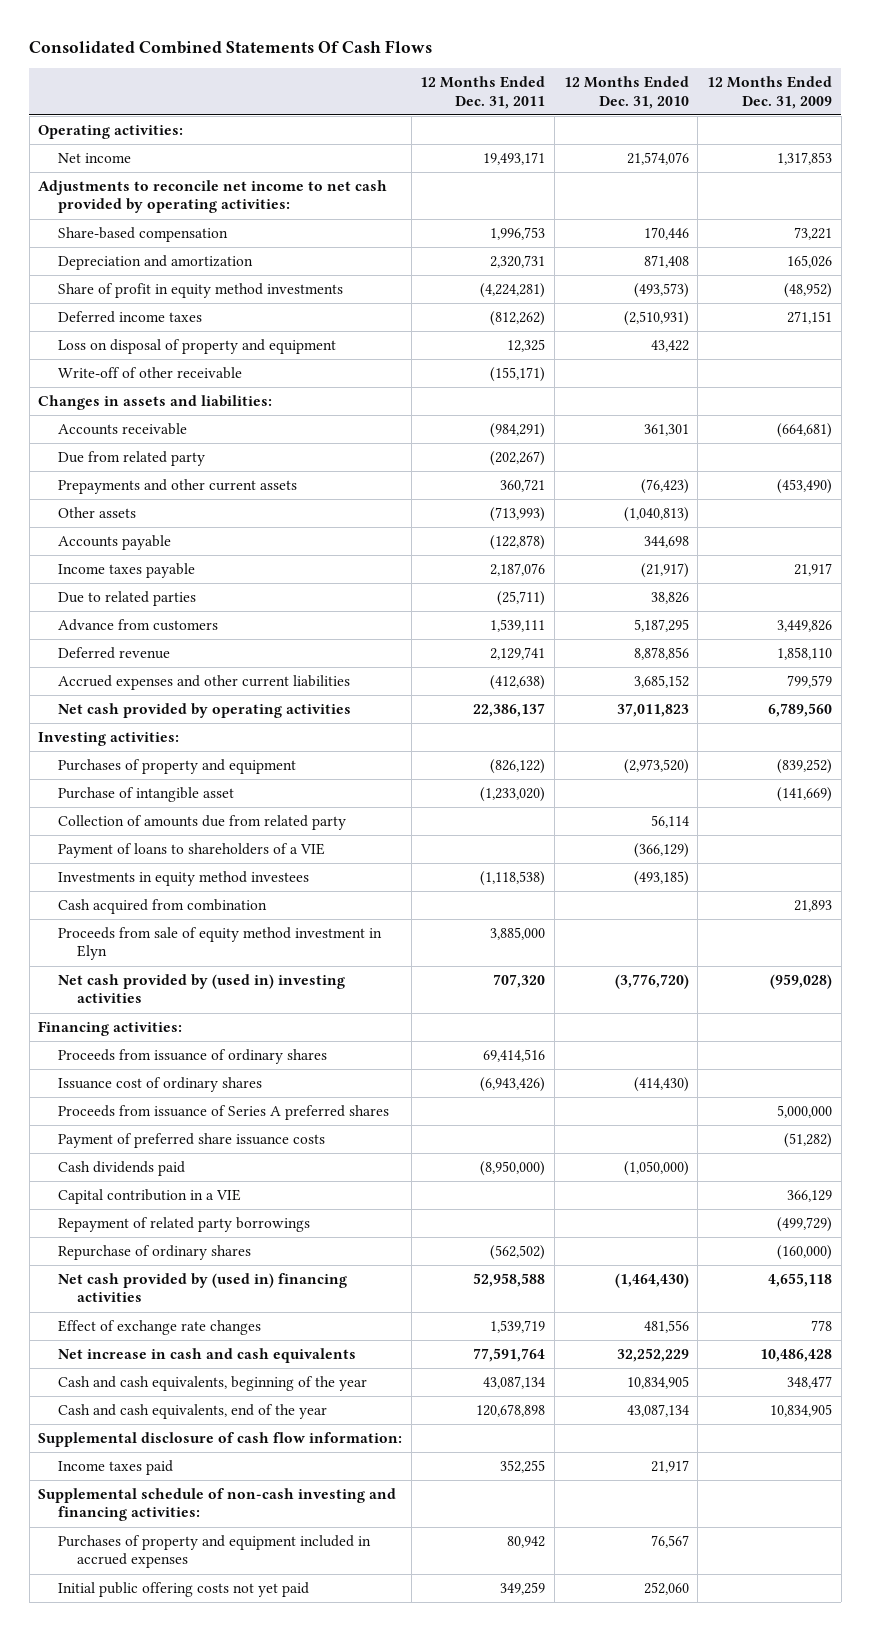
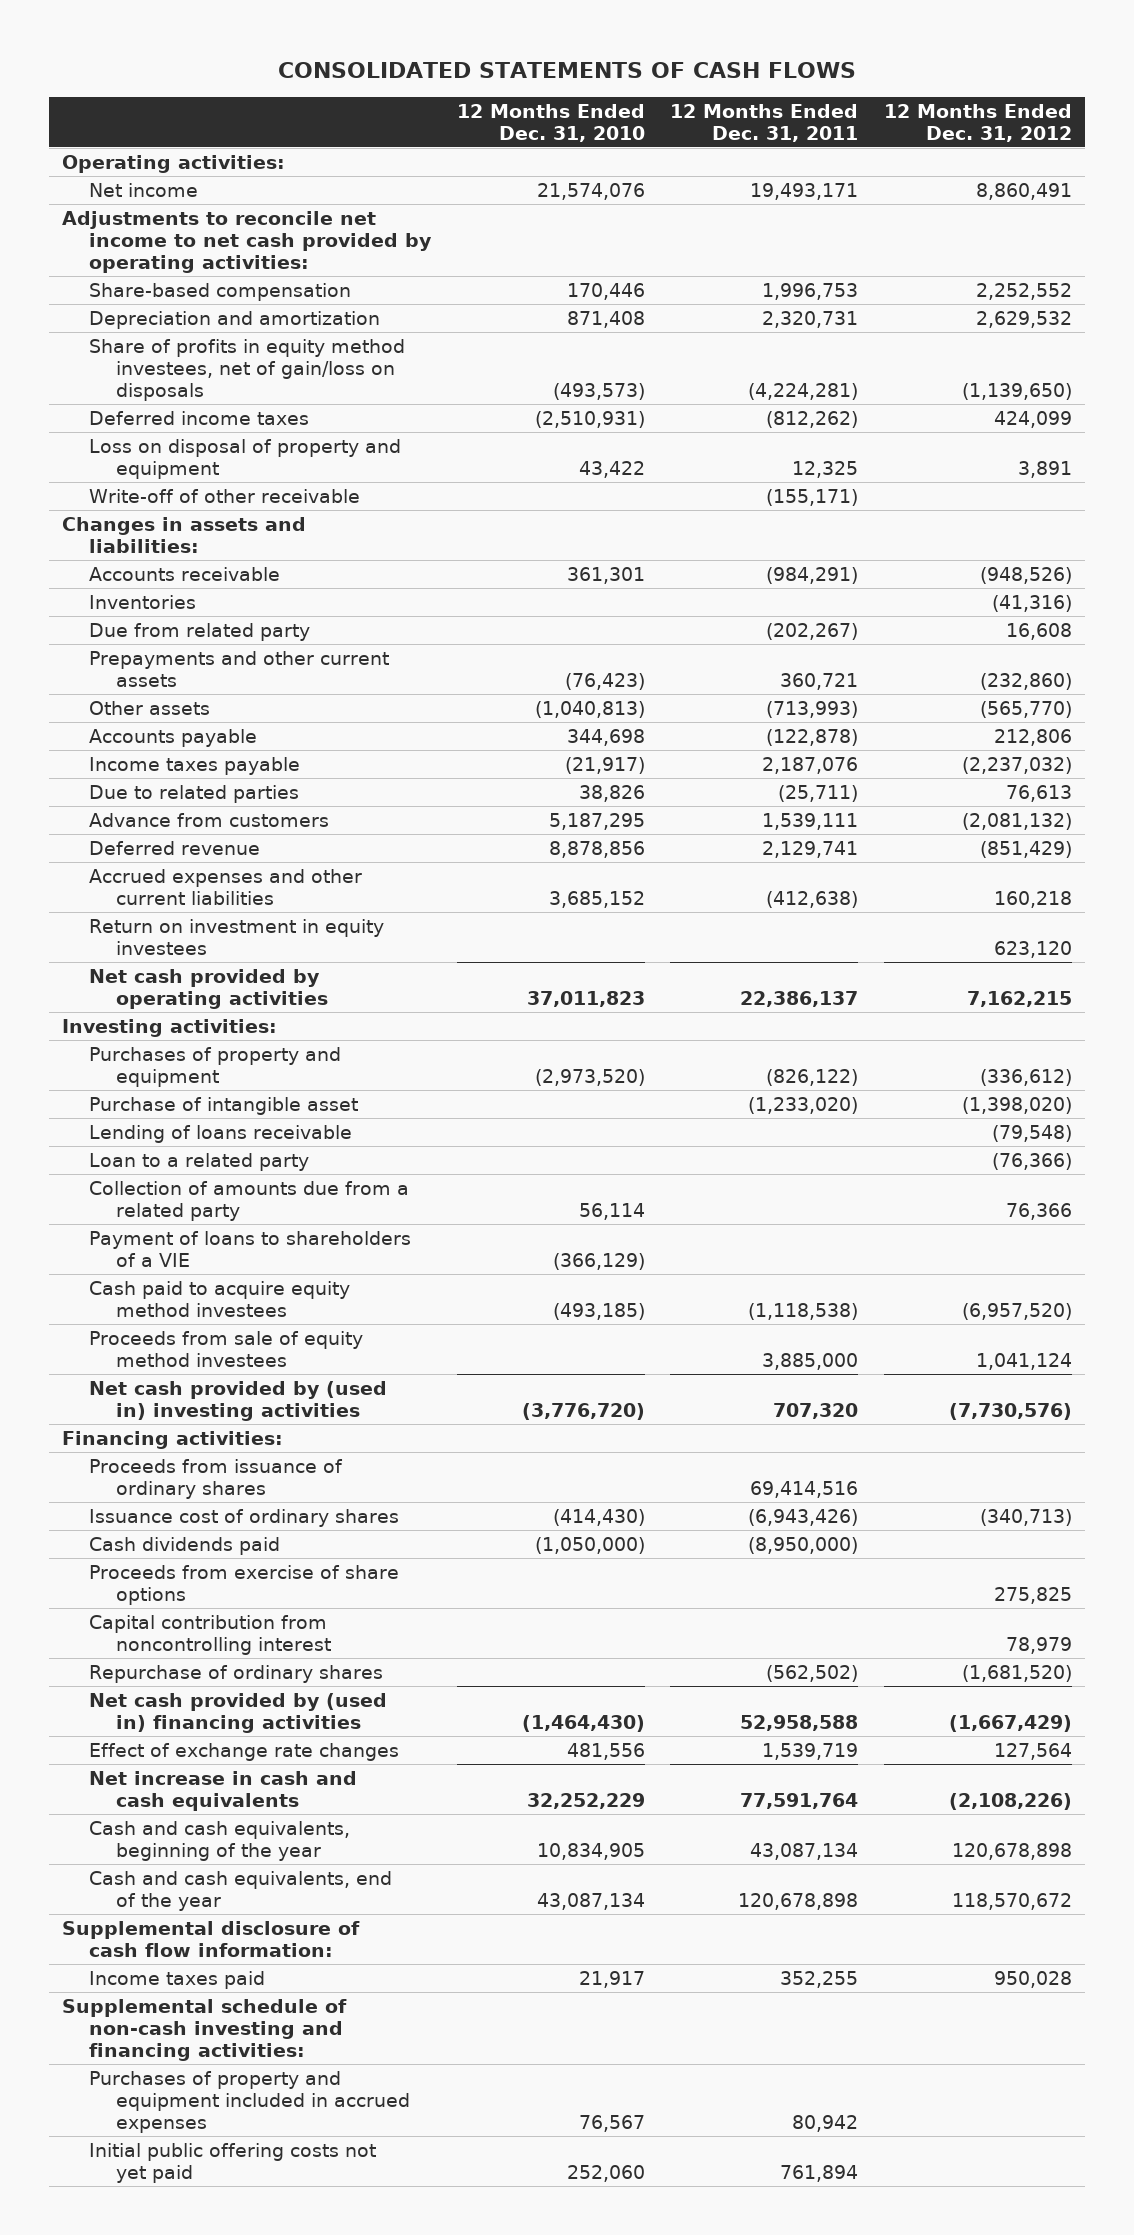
[29,39,433,54] Consolidated Combined Statements Of Cash Flows -> [277,62,856,79] CONSOLIDATED STATEMENTS OF CASH FLOWS
[706,76,832,109] 12 Months Ended Dec. 31, 2009 -> none
none -> [883,103,1072,142] 12 Months Ended Dec. 31, 2012
[57,283,343,299] Share of profit in equity method investments -> [88,338,405,402] Share of profits in equity method investees, net of gain/loss on disposals
none -> [88,594,196,609] Inventories
none -> [88,918,384,955] Return on investment in equity investees
none -> [88,1124,352,1143] Lending of loans receivable
none -> [88,1152,309,1171] Loan to a related party
[57,815,346,831] Collection of amounts due from related party -> [88,1180,409,1221] Collection of amounts due from a related party
[57,899,267,915] Cash acquired from combination -> none
[57,871,309,887] Investments in equity method investees -> [88,1280,350,1317] Cash paid to acquire equity method investees
[57,927,382,961] Proceeds from sale of equity method investment in Elyn -> [88,1330,363,1367] Proceeds from sale of equity method investees
[57,1105,389,1121] Proceeds from issuance of Series A preferred shares -> none
[57,1133,325,1149] Payment of preferred share issuance costs -> none
[57,1189,241,1205] Capital contribution in a VIE -> none
[57,1217,310,1233] Repayment of related party borrowings -> none
none -> [88,1564,399,1605] Proceeds from exercise of share options
none -> [88,1614,332,1655] Capital contribution from noncontrolling interest
[500,1582,546,1596] 349,259 -> [780,2164,859,2182] 761,894

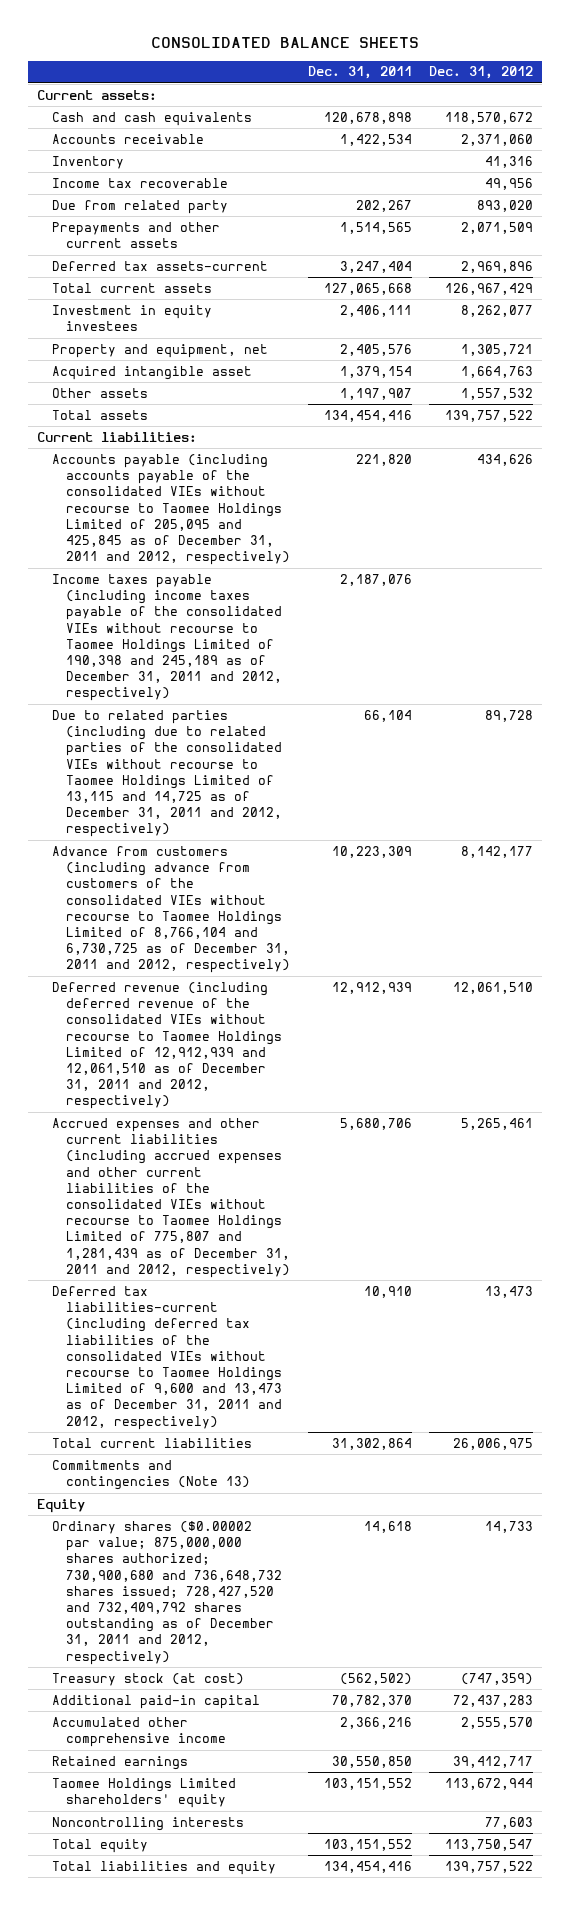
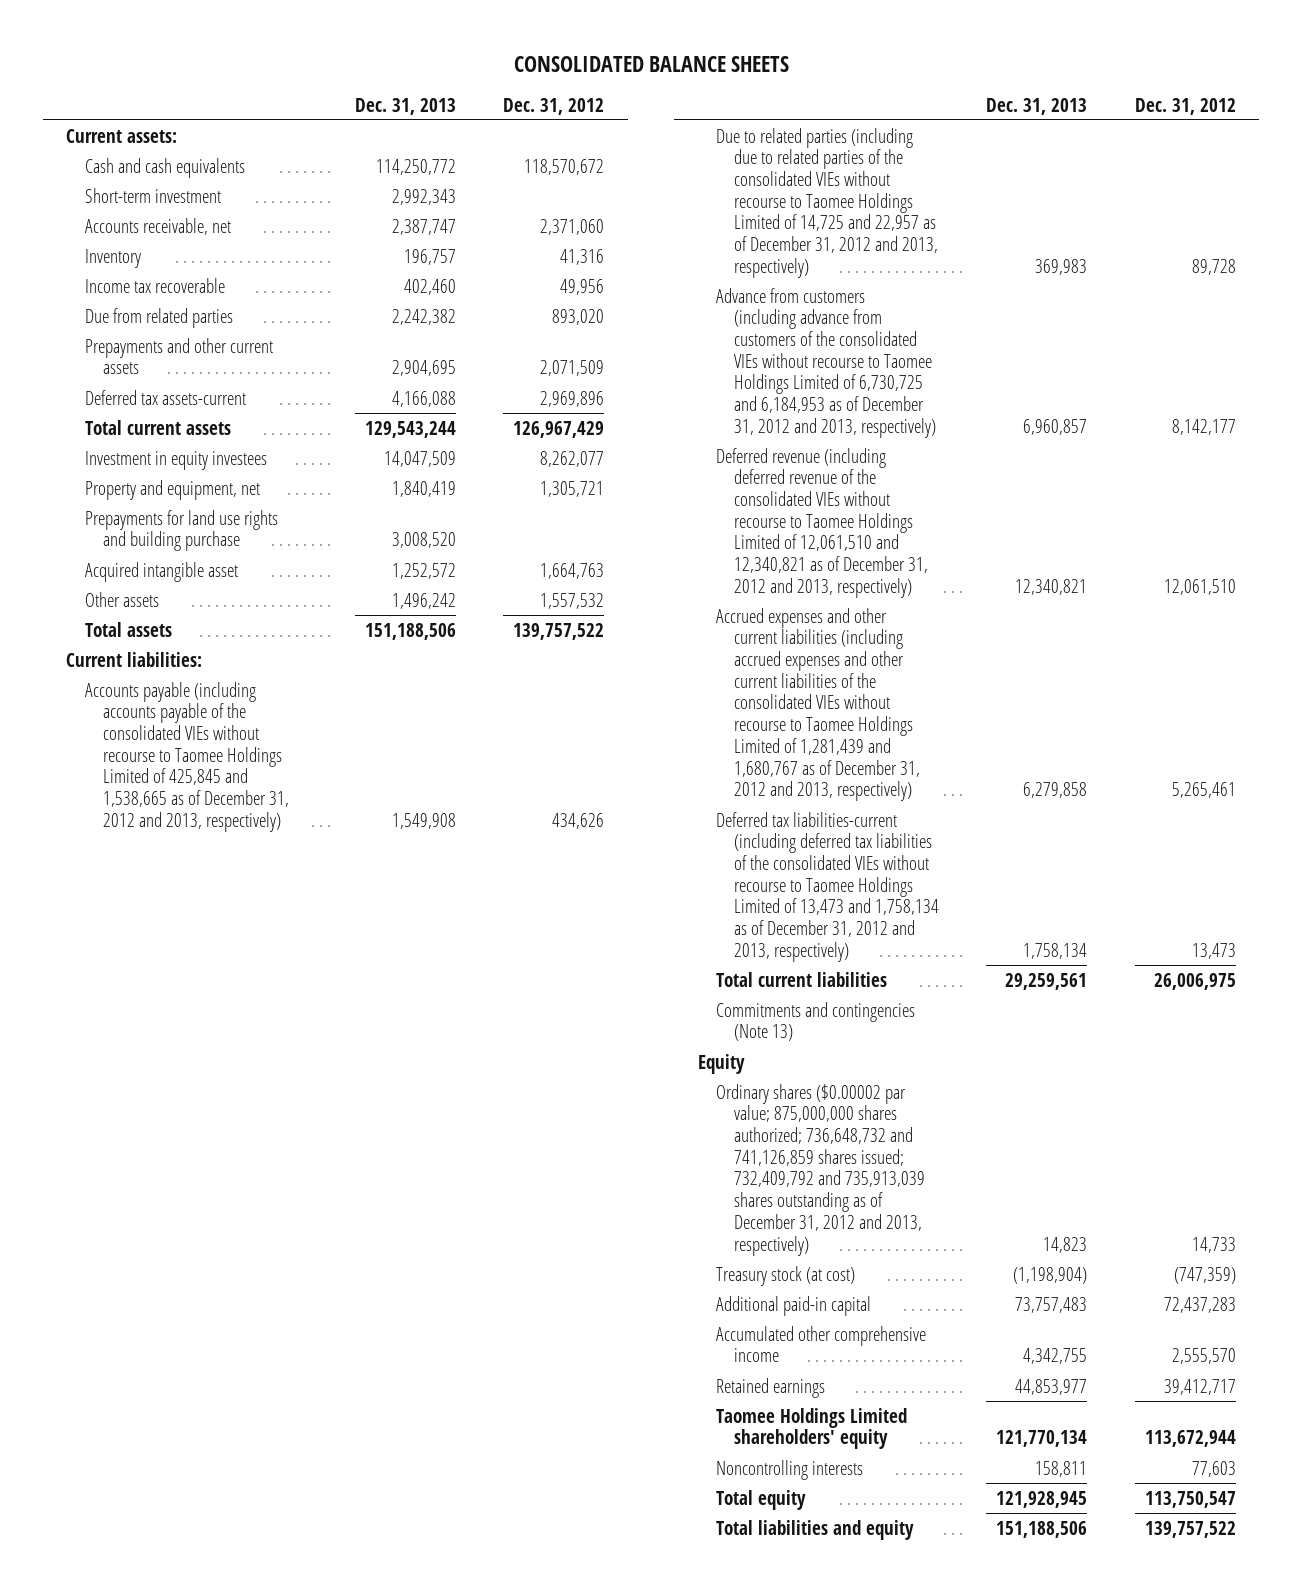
[307,66,412,80] Dec. 31, 2011 -> none
none -> [354,97,456,115] Dec. 31, 2013
none -> [84,187,221,203] Short-term investment
[51,133,204,144] Accounts receivable -> [84,217,231,235] Accounts receivable, net
[51,199,228,214] Due from related party -> [84,307,233,328] Due from related parties
none -> [84,509,278,552] Prepayments for land use rights and building purchase
[51,573,283,702] Income taxes payable (including income taxes payable of the consolidated VIEs without recourse to Taomee Holdings Limited of 190,398 and 245,189 as of December 31, 2011 and 2012, respectively) -> none
[51,453,291,566] Accounts payable (including accounts payable of the consolidated VIEs without recourse to Taomee Holdings Limited of 205,095 and 425,845 as of December 31, 2011 and 2012, respectively) -> [84,681,289,832] Accounts payable (including accounts payable of the consolidated VIEs without recourse to Taomee Holdings Limited of 425,845 and 1,538,665 as of December 31, 2012 and 2013, respectively)
[51,709,283,838] Due to related parties (including due to related parties of the consolidated VIEs without recourse to Taomee Holdings Limited of 13,115 and 14,725 as of December 31, 2011 and 2012, respectively) -> [715,127,938,278] Due to related parties (including due to related parties of the consolidated VIEs without recourse to Taomee Holdings Limited of 14,725 and 22,957 as of December 31, 2012 and 2013, respectively)
[51,845,291,974] Advance from customers (including advance from customers of the consolidated VIEs without recourse to Taomee Holdings Limited of 8,766,104 and 6,730,725 as of December 31, 2011 and 2012, respectively) -> [715,287,936,438] Advance from customers (including advance from customers of the consolidated VIEs without recourse to Taomee Holdings Limited of 6,730,725 and 6,184,953 as of December 31, 2012 and 2013, respectively)
[51,981,283,1110] Deferred revenue (including deferred revenue of the consolidated VIEs without recourse to Taomee Holdings Limited of 12,912,939 and 12,061,510 as of December 31, 2011 and 2012, respectively) -> [715,447,928,598] Deferred revenue (including deferred revenue of the consolidated VIEs without recourse to Taomee Holdings Limited of 12,061,510 and 12,340,821 as of December 31, 2012 and 2013, respectively)
[51,1117,291,1278] Accrued expenses and other current liabilities (including accrued expenses and other current liabilities of the consolidated VIEs without recourse to Taomee Holdings Limited of 775,807 and 1,281,439 as of December 31, 2011 and 2012, respectively) -> [715,607,920,802] Accrued expenses and other current liabilities (including accrued expenses and other current liabilities of the consolidated VIEs without recourse to Taomee Holdings Limited of 1,281,439 and 1,680,767 as of December 31, 2012 and 2013, respectively)
[51,1285,283,1430] Deferred tax liabilities-current (including deferred tax liabilities of the consolidated VIEs without recourse to Taomee Holdings Limited of 9,600 and 13,473 as of December 31, 2011 and 2012, respectively) -> [715,811,939,962] Deferred tax liabilities-current (including deferred tax liabilities of the consolidated VIEs without recourse to Taomee Holdings Limited of 13,473 and 1,758,134 as of December 31, 2012 and 2013, respectively)
[51,1520,283,1665] Ordinary shares ($0.00002 par value; 875,000,000 shares authorized; 730,900,680 and 736,648,732 shares issued; 728,427,520 and 732,409,792 shares outstanding as of December 31, 2011 and 2012, respectively) -> [715,1083,925,1256] Ordinary shares ($0.00002 par value; 875,000,000 shares authorized; 736,648,732 and 741,126,859 shares issued; 732,409,792 and 735,913,039 shares outstanding as of December 31, 2012 and 2013, respectively)

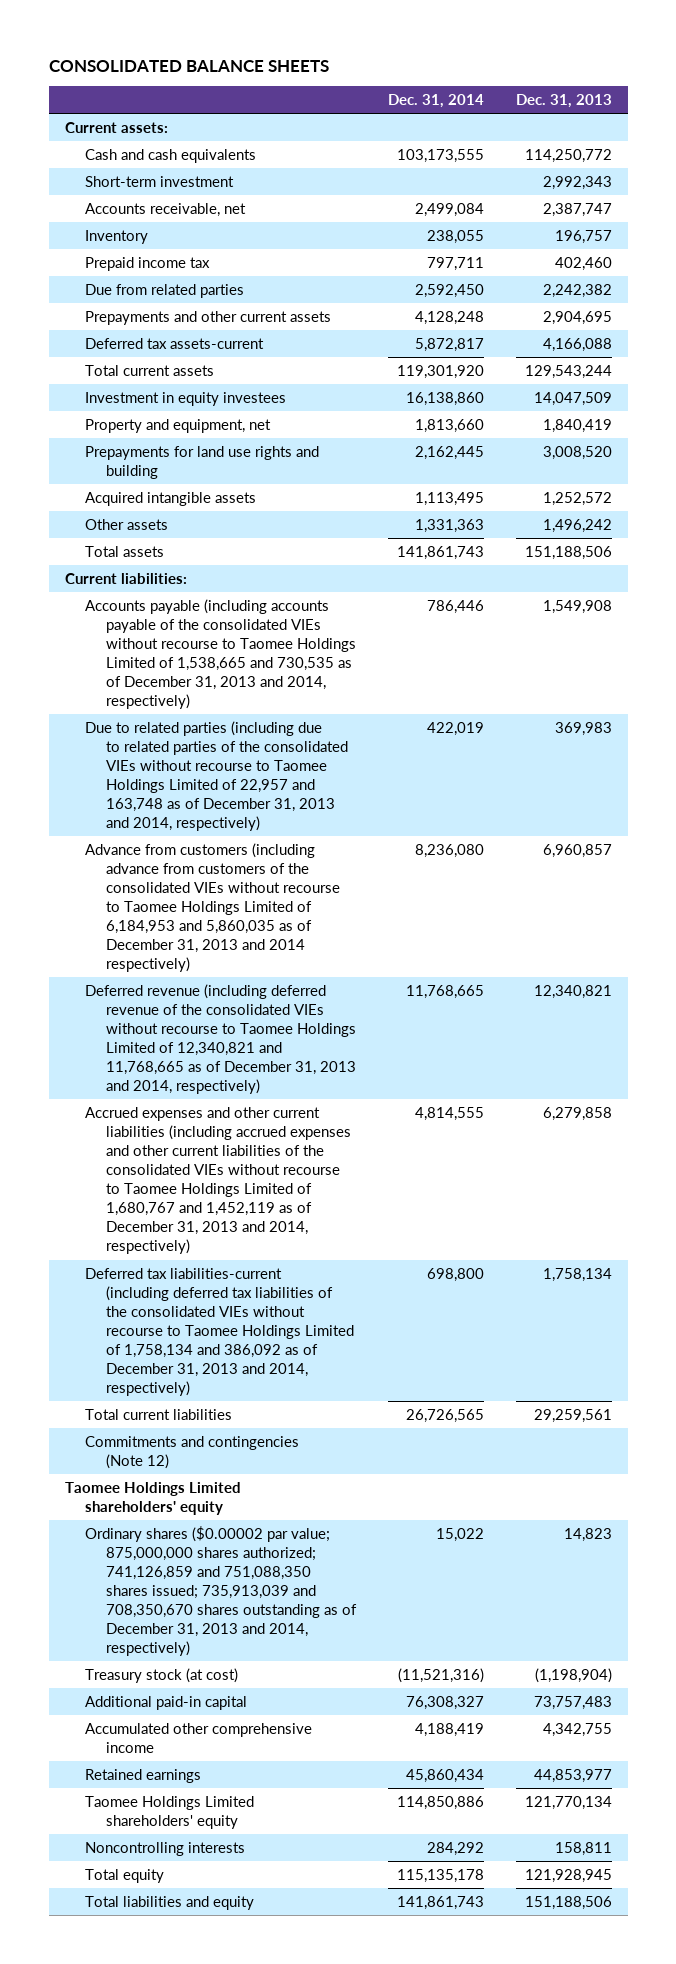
[503,97,605,115] Dec. 31, 2012 -> none
none -> [387,94,484,109] Dec. 31, 2014
[84,277,225,293] Income tax recoverable -> [85,256,211,271] Prepaid income tax
[84,509,278,552] Prepayments for land use rights and building purchase -> [85,445,320,479] Prepayments for land use rights and building
[84,561,238,582] Acquired intangible asset -> [85,491,257,506] Acquired intangible assets
[84,681,289,832] Accounts payable (including accounts payable of the consolidated VIEs without recourse to Taomee Holdings Limited of 425,845 and 1,538,665 as of December 31, 2012 and 2013, respectively) -> [85,598,356,710] Accounts payable (including accounts payable of the consolidated VIEs without recourse to Taomee Holdings Limited of 1,538,665 and 730,535 as of December 31, 2013 and 2014, respectively)
[715,127,938,278] Due to related parties (including due to related parties of the consolidated VIEs without recourse to Taomee Holdings Limited of 14,725 and 22,957 as of December 31, 2012 and 2013, respectively) -> [85,720,348,832] Due to related parties (including due to related parties of the consolidated VIEs without recourse to Taomee Holdings Limited of 22,957 and 163,748 as of December 31, 2013 and 2014, respectively)
[715,287,936,438] Advance from customers (including advance from customers of the consolidated VIEs without recourse to Taomee Holdings Limited of 6,730,725 and 6,184,953 as of December 31, 2012 and 2013, respectively) -> [85,842,340,973] Advance from customers (including advance from customers of the consolidated VIEs without recourse to Taomee Holdings Limited of 6,184,953 and 5,860,035 as of December 31, 2013 and 2014 respectively)
[715,447,928,598] Deferred revenue (including deferred revenue of the consolidated VIEs without recourse to Taomee Holdings Limited of 12,061,510 and 12,340,821 as of December 31, 2012 and 2013, respectively) -> [85,983,356,1095] Deferred revenue (including deferred revenue of the consolidated VIEs without recourse to Taomee Holdings Limited of 12,340,821 and 11,768,665 as of December 31, 2013 and 2014, respectively)
[715,607,920,802] Accrued expenses and other current liabilities (including accrued expenses and other current liabilities of the consolidated VIEs without recourse to Taomee Holdings Limited of 1,281,439 and 1,680,767 as of December 31, 2012 and 2013, respectively) -> [85,1106,351,1255] Accrued expenses and other current liabilities (including accrued expenses and other current liabilities of the consolidated VIEs without recourse to Taomee Holdings Limited of 1,680,767 and 1,452,119 as of December 31, 2013 and 2014, respectively)
[715,811,939,962] Deferred tax liabilities-current (including deferred tax liabilities of the consolidated VIEs without recourse to Taomee Holdings Limited of 13,473 and 1,758,134 as of December 31, 2012 and 2013, respectively) -> [85,1267,354,1397] Deferred tax liabilities-current (including deferred tax liabilities of the consolidated VIEs without recourse to Taomee Holdings Limited of 1,758,134 and 386,092 as of December 31, 2013 and 2014, respectively)
[715,1001,915,1042] Commitments and contingencies (Note 13) -> [85,1435,300,1469] Commitments and contingencies (Note 12)
[697,1053,745,1074] Equity -> [64,1481,241,1515] Taomee Holdings Limited shareholders' equity
[715,1083,925,1256] Ordinary shares ($0.00002 par value; 875,000,000 shares authorized; 736,648,732 and 741,126,859 shares issued; 732,409,792 and 735,913,039 shares outstanding as of December 31, 2012 and 2013, respectively) -> [85,1525,357,1657] Ordinary shares ($0.00002 par value; 875,000,000 shares authorized; 741,126,859 and 751,088,350 shares issued; 735,913,039 and 708,350,670 shares outstanding as of December 31, 2013 and 2014, respectively)

